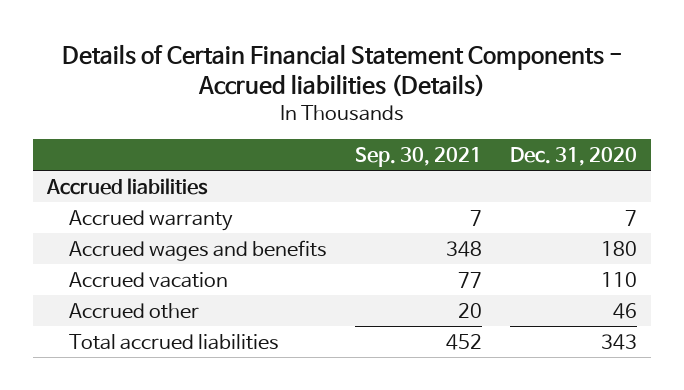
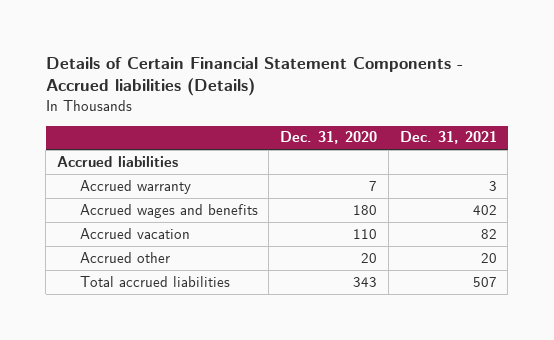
[354,146,482,167] Sep. 30, 2021 -> none
none -> [399,131,497,145] Dec. 31, 2021
[612,302,637,319] 46 -> [361,252,378,263] 20

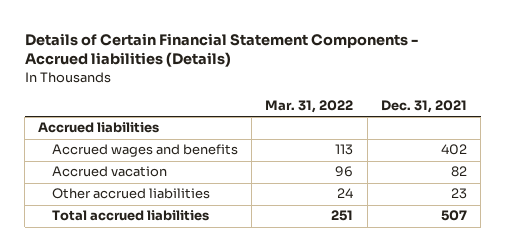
[280,131,378,145] Dec. 31, 2020 -> none
none -> [265,99,354,113] Mar. 31, 2022
[79,179,191,194] Accrued warranty -> none
[79,251,170,263] Accrued other -> [51,188,210,200] Other accrued liabilities
[480,252,497,263] 20 -> [450,188,467,200] 23

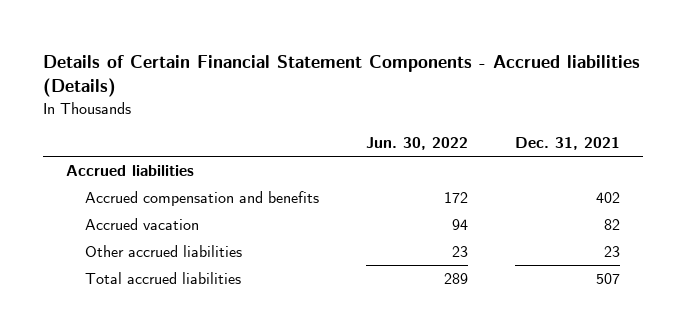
[265,99,354,113] Mar. 31, 2022 -> none
none -> [365,137,468,151] Jun. 30, 2022
[51,144,238,158] Accrued wages and benefits -> [85,190,320,206] Accrued compensation and benefits

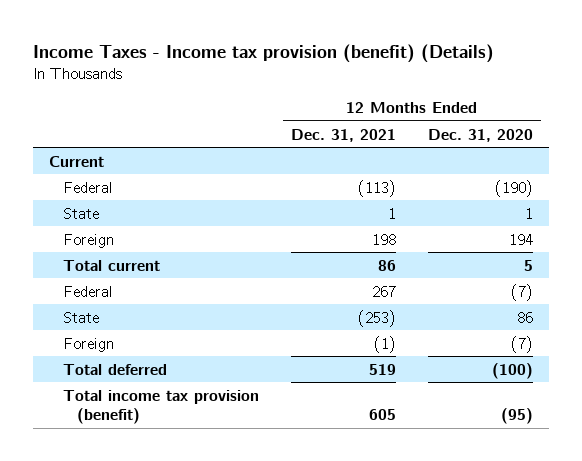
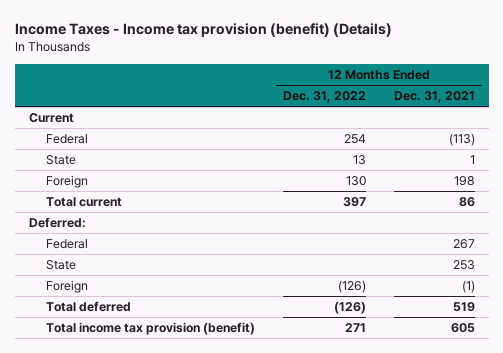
[427,128,533,142] Dec. 31, 2020 -> none
none -> [282,91,366,104] Dec. 31, 2022
none -> [28,217,86,229] Deferred:
[357,309,396,327] (253) -> [452,260,475,271] 253

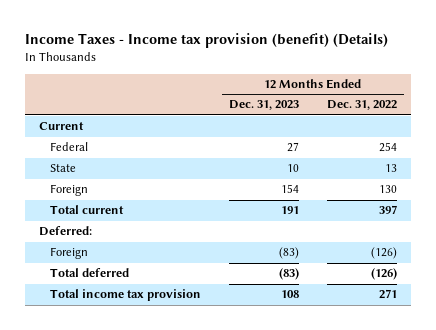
[393,91,475,104] Dec. 31, 2021 -> none
none -> [228,100,299,111] Dec. 31, 2023
[45,239,88,250] Federal -> none
[45,260,76,271] State -> none
[45,322,255,336] Total income tax provision (benefit) -> [49,289,201,302] Total income tax provision

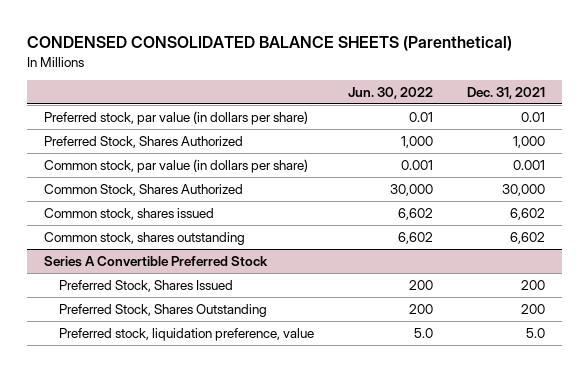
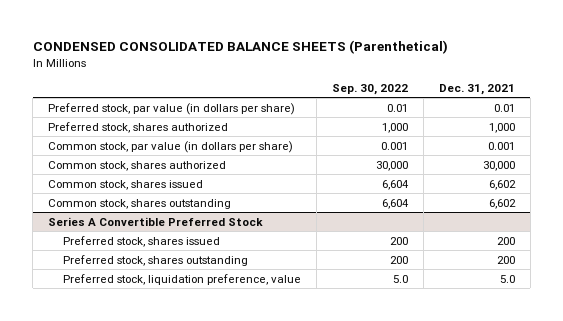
[347,87,433,100] Jun. 30, 2022 -> none
none -> [331,84,408,96] Sep. 30, 2022
[43,135,243,148] Preferred Stock, Shares Authorized -> [48,121,229,133] Preferred stock, shares authorized
[43,183,243,196] Common Stock, Shares Authorized -> [48,160,227,171] Common stock, shares authorized
[58,279,233,292] Preferred Stock, Shares Issued -> [62,235,220,247] Preferred stock, shares issued
[58,303,267,317] Preferred Stock, Shares Outstanding -> [62,254,248,266] Preferred stock, shares outstanding

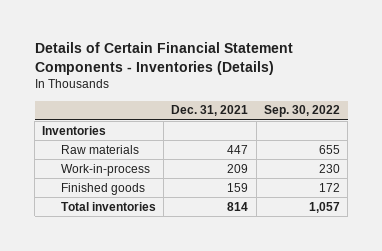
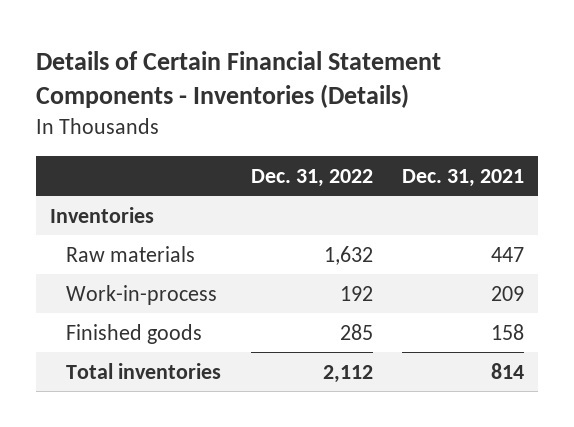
[264,105,341,118] Sep. 30, 2022 -> none
none -> [250,168,373,187] Dec. 31, 2022
[227,182,249,192] 159 -> [490,323,524,340] 158

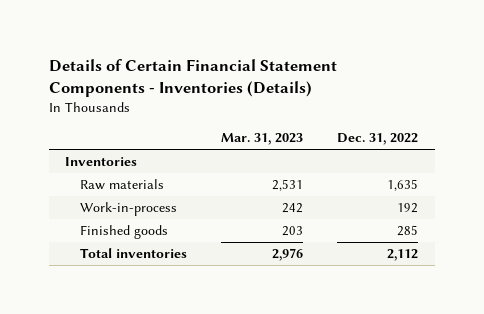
[401,168,524,187] Dec. 31, 2021 -> none
none -> [221,133,304,146] Mar. 31, 2023
[323,245,373,265] 1,632 -> [387,179,419,192] 1,635

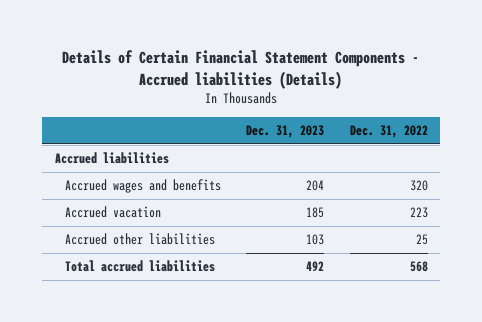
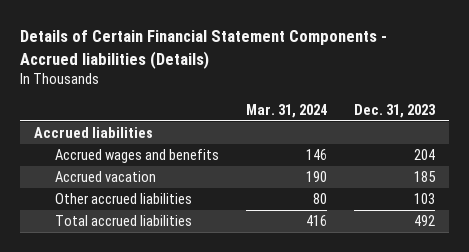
[349,125,428,139] Dec. 31, 2022 -> none
none -> [246,103,328,118] Mar. 31, 2024
[64,233,215,246] Accrued other liabilities -> [55,193,193,205] Other accrued liabilities

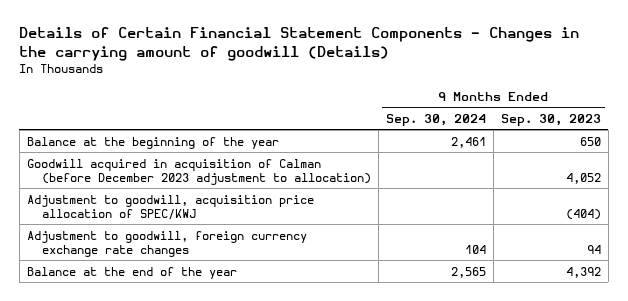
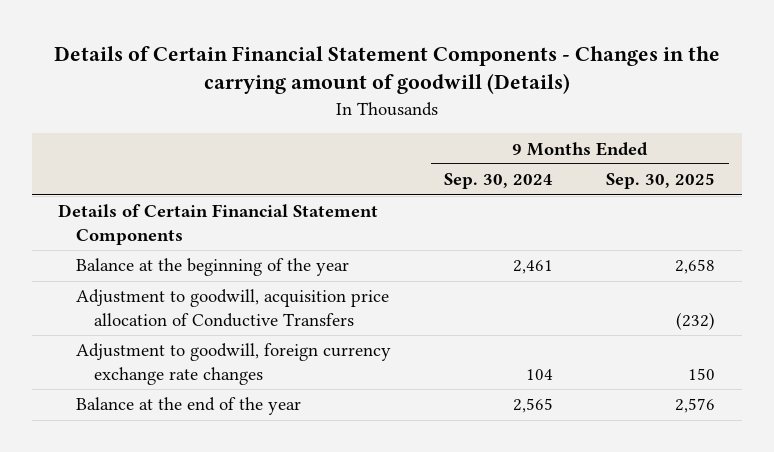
[500,113,601,126] Sep. 30, 2023 -> none
none -> [606,173,716,190] Sep. 30, 2025
none -> [58,204,379,245] Details of Certain Financial Statement Components
[26,158,372,186] Goodwill acquired in acquisition of Calman (before December 2023 adjustment to allocation) -> none
[26,194,314,221] Adjustment to goodwill, acquisition price allocation of SPEC/KWJ -> [76,289,390,327] Adjustment to goodwill, acquisition price allocation of Conductive Transfers

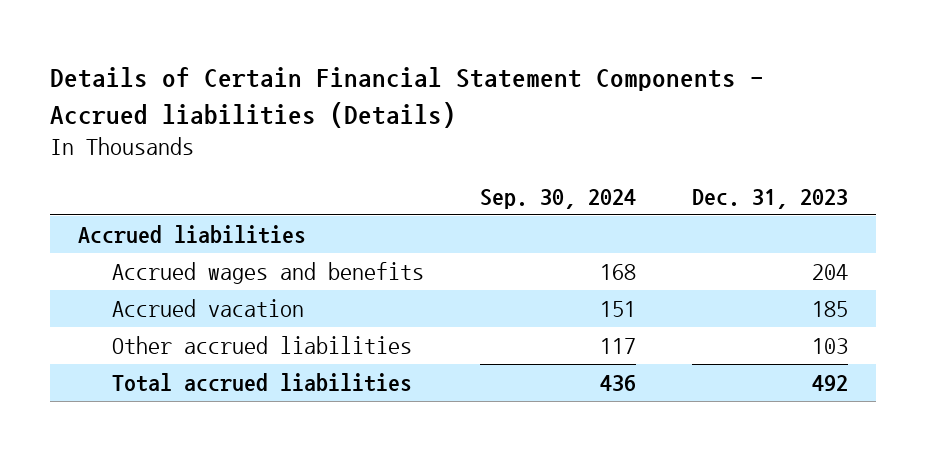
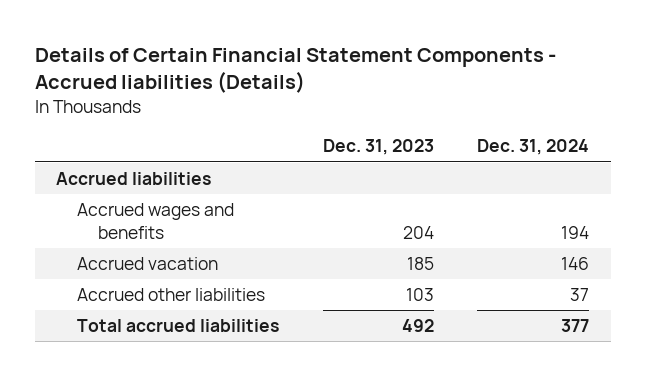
[479,188,636,209] Sep. 30, 2024 -> none
none -> [476,139,589,156] Dec. 31, 2024
[111,336,412,355] Other accrued liabilities -> [77,288,266,302] Accrued other liabilities

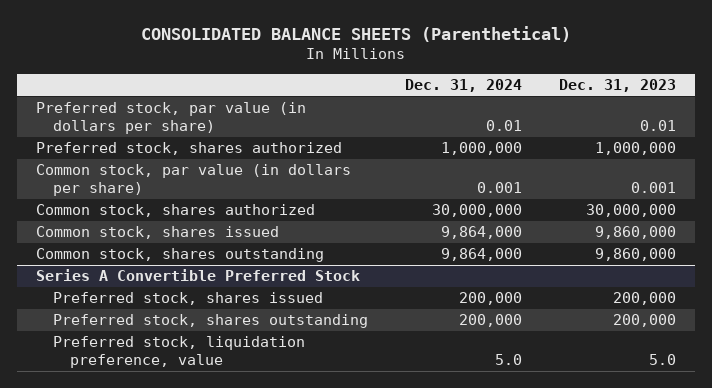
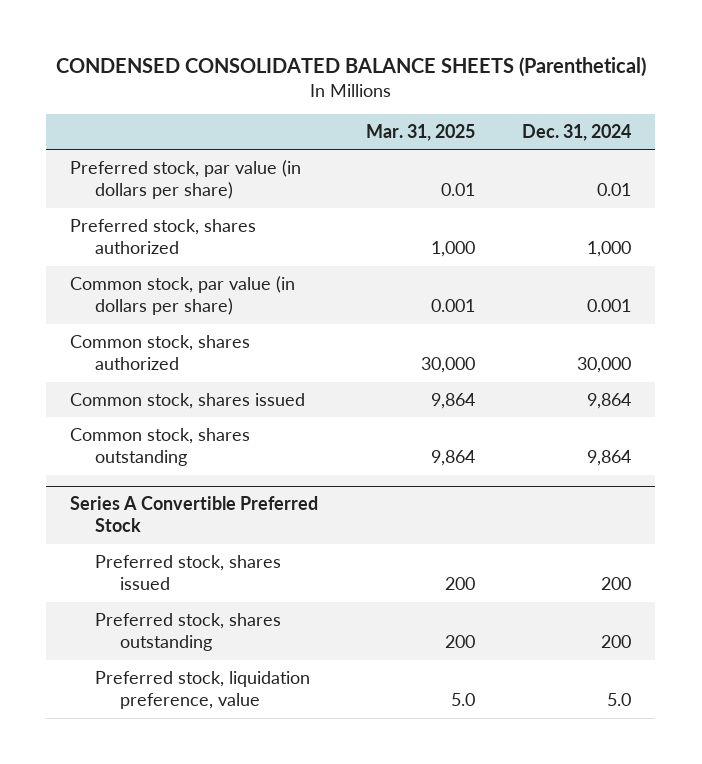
[141,25,572,42] CONSOLIDATED BALANCE SHEETS (Parenthetical) -> [55,57,646,78] CONDENSED CONSOLIDATED BALANCE SHEETS (Parenthetical)
[559,79,677,93] Dec. 31, 2023 -> none
none -> [365,123,475,141] Mar. 31, 2025
[441,142,523,156] 1,000,000 -> [587,241,632,258] 1,000
[432,204,523,218] 30,000,000 -> [577,357,632,374] 30,000
[441,226,523,240] 9,864,000 -> [587,392,632,409] 9,864
[441,248,523,262] 9,864,000 -> [587,450,632,467] 9,864
[459,292,523,306] 200,000 -> [601,577,632,591] 200
[459,314,523,328] 200,000 -> [601,635,632,649] 200

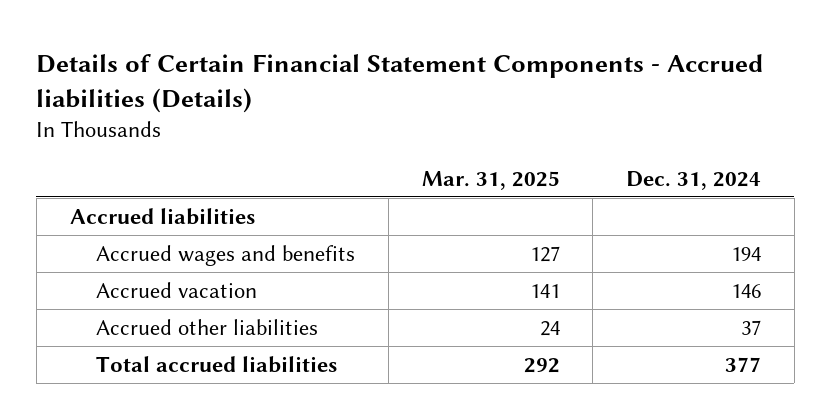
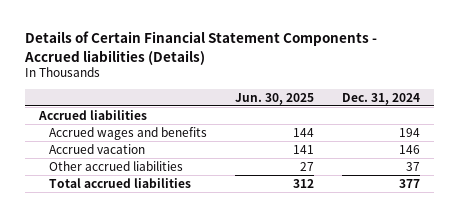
[421,170,560,190] Mar. 31, 2025 -> none
none -> [234,92,314,105] Jun. 30, 2025
[96,318,319,335] Accrued other liabilities -> [48,160,183,171] Other accrued liabilities

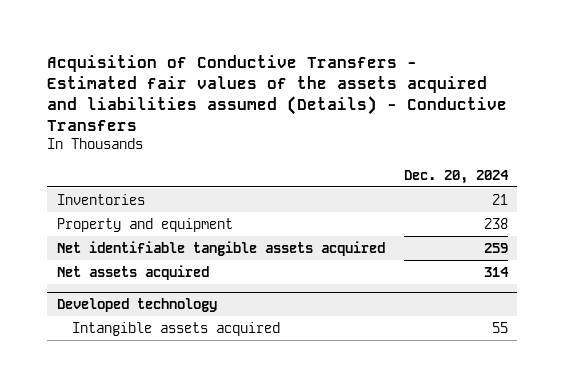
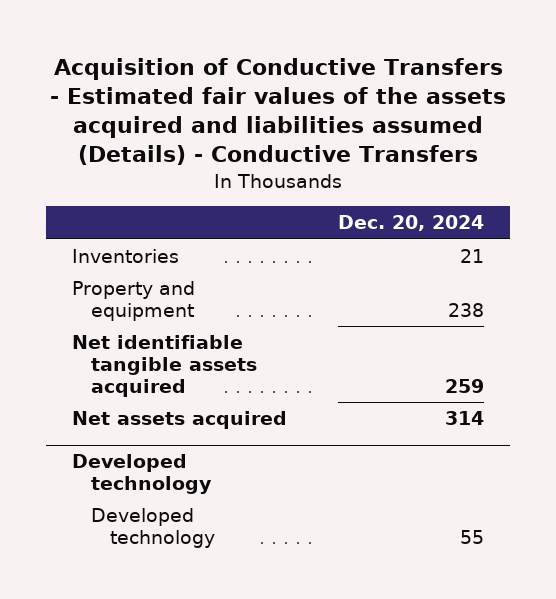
[72,321,281,336] Intangible assets acquired -> [91,507,216,548] Developed technology

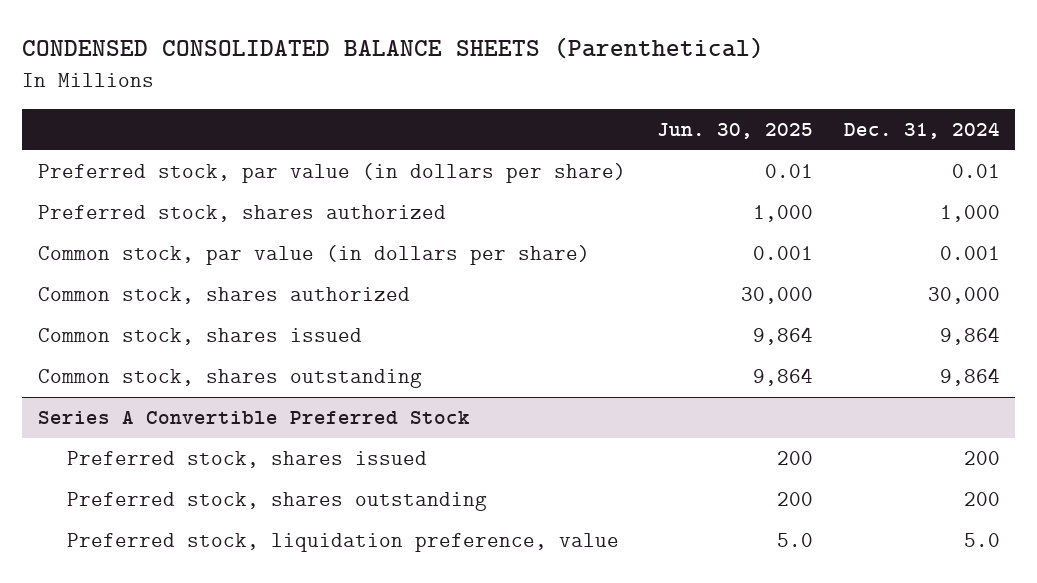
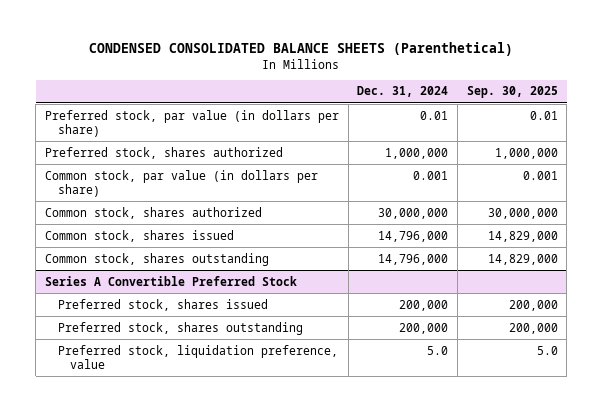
[656,123,813,140] Jun. 30, 2025 -> none
none -> [466,86,558,99] Sep. 30, 2025
[939,205,1000,223] 1,000 -> [385,147,449,159] 1,000,000
[927,287,1000,305] 30,000 -> [378,207,449,219] 30,000,000
[939,327,1000,346] 9,864 -> [378,230,449,242] 14,796,000
[939,368,1000,387] 9,864 -> [378,253,449,265] 14,796,000
[963,451,1000,466] 200 -> [399,299,449,311] 200,000
[963,492,1000,507] 200 -> [399,322,449,334] 200,000

